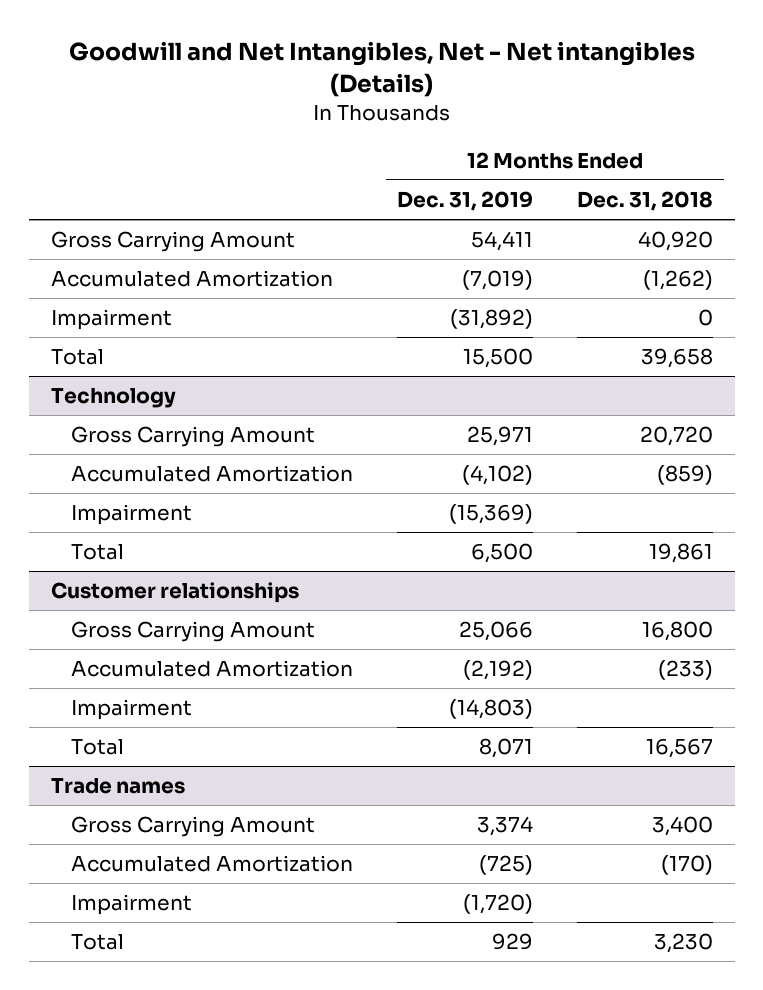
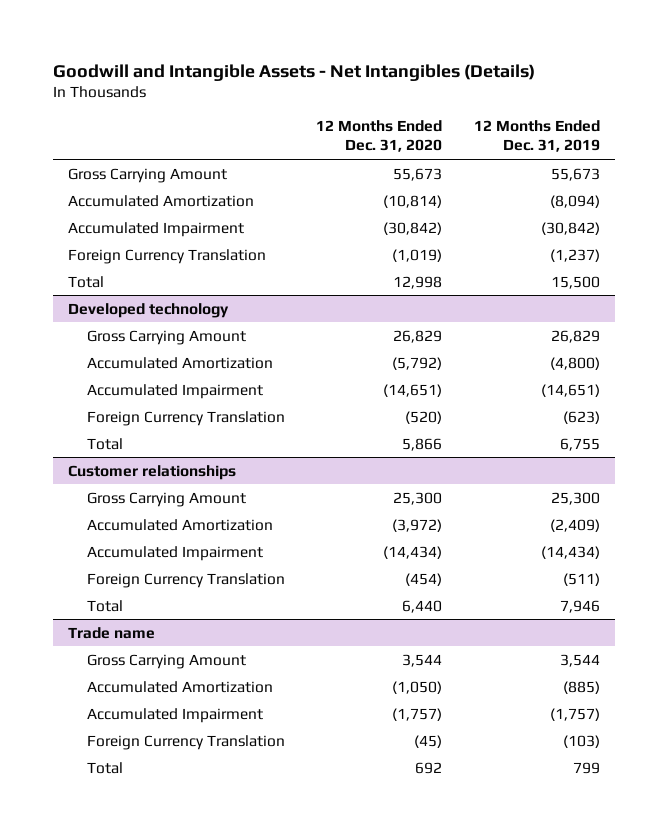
[68,41,695,98] Goodwill and Net Intangibles, Net - Net intangibles (Details) -> [52,63,535,81] Goodwill and Intangible Assets - Net Intangibles (Details)
[576,191,713,212] Dec. 31, 2018 -> none
none -> [316,120,443,153] 12 Months Ended Dec. 31, 2020
[470,231,533,252] 54,411 -> [550,167,600,181] 55,673
[461,270,533,291] (7,019) -> [549,194,600,208] (8,094)
[50,309,172,331] Impairment -> [68,221,245,237] Accumulated Impairment
[449,309,533,330] (31,892) -> [540,221,600,235] (30,842)
none -> [68,248,267,264] Foreign Currency Translation
[50,388,176,409] Technology -> [68,302,230,318] Developed technology
[466,426,533,447] 25,971 -> [550,329,600,343] 26,829
[461,465,533,486] (4,102) -> [549,356,600,370] (4,800)
[70,504,192,526] Impairment -> [86,383,263,399] Accumulated Impairment
[448,504,533,525] (15,369) -> [540,383,600,397] (14,651)
none -> [86,410,285,426] Foreign Currency Translation
[470,543,533,564] 6,500 -> [559,437,600,451] 6,755
[458,621,533,642] 25,066 -> [550,491,600,505] 25,300
[462,660,533,681] (2,192) -> [549,518,600,532] (2,409)
[70,699,192,721] Impairment -> [86,545,263,561] Accumulated Impairment
[448,699,533,720] (14,803) -> [540,545,600,559] (14,434)
none -> [86,572,285,588] Foreign Currency Translation
[478,738,533,759] 8,071 -> [559,599,600,613] 7,946
[50,778,185,795] Trade names -> [68,626,156,639] Trade name
[476,816,533,837] 3,374 -> [559,653,600,667] 3,544
[478,855,533,876] (725) -> [562,680,600,694] (885)
[70,894,192,916] Impairment -> [86,707,263,723] Accumulated Impairment
[462,894,533,915] (1,720) -> [549,707,600,721] (1,757)
none -> [86,734,285,750] Foreign Currency Translation
[491,933,533,951] 929 -> [572,761,600,774] 799

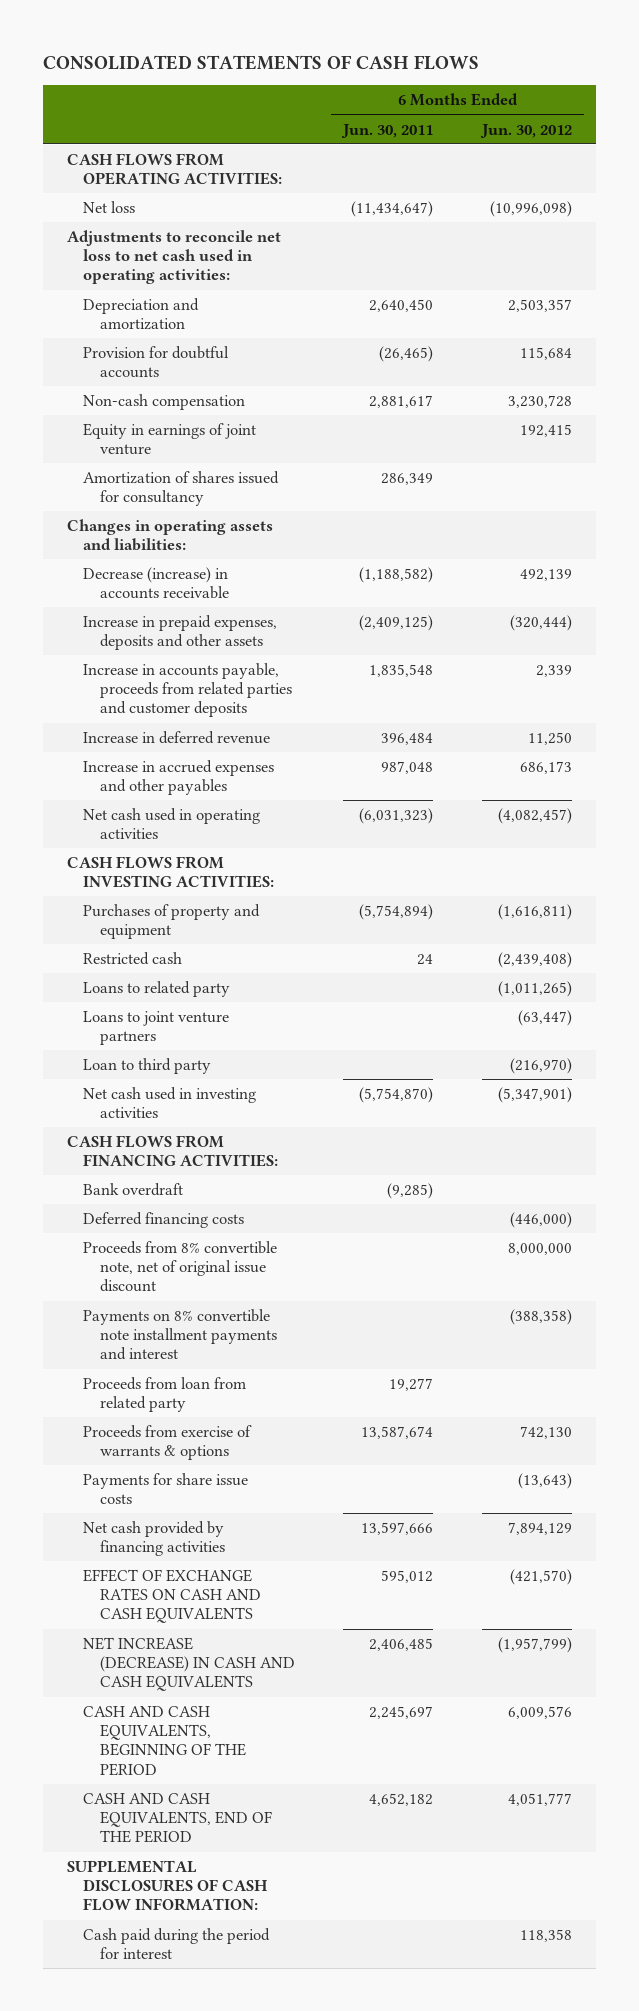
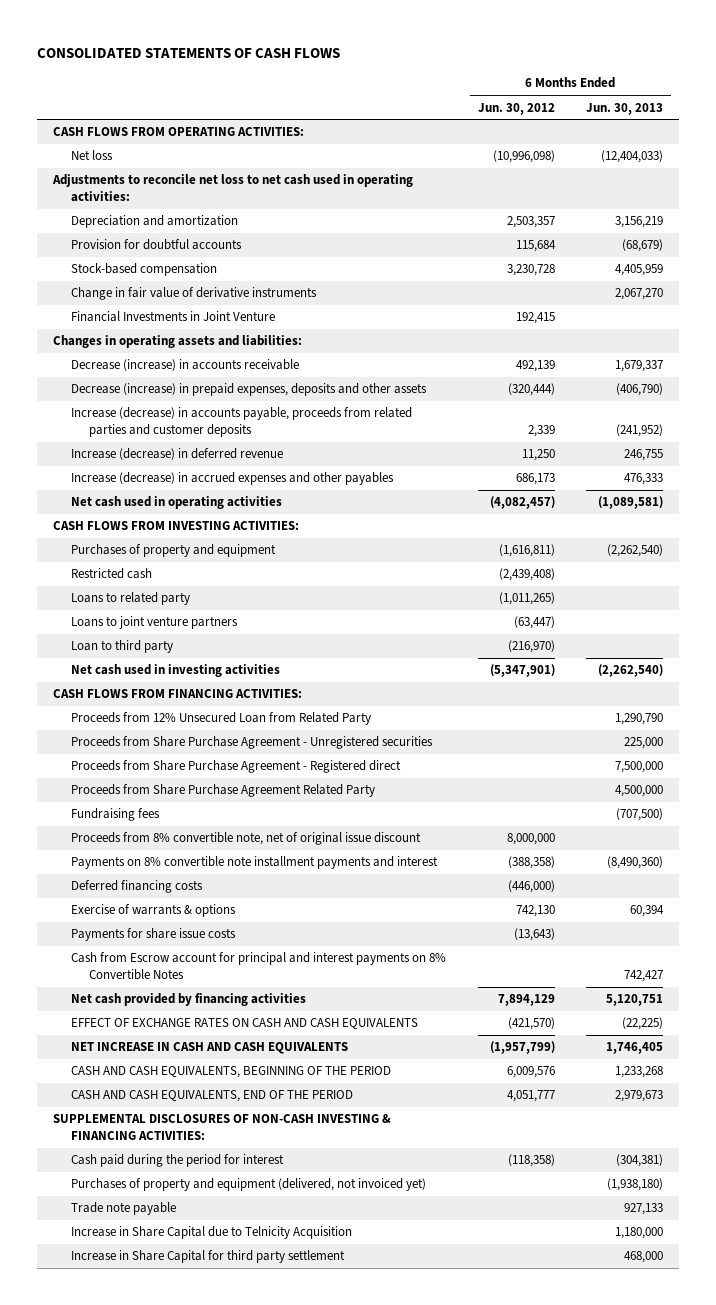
[341,123,434,138] Jun. 30, 2011 -> none
none -> [586,102,664,115] Jun. 30, 2013
[83,471,280,507] Amortization of shares issued for consultancy -> none
[83,394,246,411] Non-cash compensation -> [70,263,217,277] Stock-based compensation
none -> [70,287,317,301] Change in fair value of derivative instruments
[83,423,257,456] Equity in earnings of joint venture -> [70,311,275,323] Financial Investments in Joint Venture
[83,615,278,651] Increase in prepaid expenses, deposits and other assets -> [70,383,427,397] Decrease (increase) in prepaid expenses, deposits and other assets
[83,663,292,718] Increase in accounts payable, proceeds from related parties and customer deposits -> [70,407,412,438] Increase (decrease) in accounts payable, proceeds from related parties and customer deposits
[83,731,271,745] Increase in deferred revenue -> [70,448,283,461] Increase (decrease) in deferred revenue
[83,760,275,796] Increase in accrued expenses and other payables -> [70,472,394,486] Increase (decrease) in accrued expenses and other payables
[83,1183,184,1197] Bank overdraft -> none
none -> [70,712,371,726] Proceeds from 12% Unsecured Loan from Related Party
none -> [70,736,433,750] Proceeds from Share Purchase Agreement - Unregistered securities
none -> [70,760,401,774] Proceeds from Share Purchase Agreement - Registered direct
none -> [70,784,375,798] Proceeds from Share Purchase Agreement Related Party
none -> [70,808,160,822] Fundraising fees
[83,1377,247,1413] Proceeds from loan from related party -> none
[83,1212,245,1229] Deferred financing costs -> [70,880,203,894] Deferred financing costs
[83,1425,253,1461] Proceeds from exercise of warrants & options -> [70,904,236,918] Exercise of warrants & options
none -> [70,952,446,981] Cash from Escrow account for principal and interest payments on 8% Convertible Notes
[83,1637,295,1692] NET INCREASE (DECREASE) IN CASH AND CASH EQUIVALENTS -> [70,1042,348,1055] NET INCREASE IN CASH AND CASH EQUIVALENTS
[67,1860,269,1912] SUPPLEMENTAL DISCLOSURES OF CASH FLOW INFORMATION: -> none
none -> [52,1114,391,1141] SUPPLEMENTAL DISCLOSURES OF NON-CASH INVESTING & FINANCING ACTIVITIES:
[519,1929,572,1943] 118,358 -> [507,1154,555,1168] (118,358)
none -> [70,1178,426,1192] Purchases of property and equipment (delivered, not invoiced yet)
none -> [70,1202,176,1216] Trade note payable
none -> [70,1226,352,1240] Increase in Share Capital due to Telnicity Acquisition
none -> [70,1250,345,1264] Increase in Share Capital for third party settlement

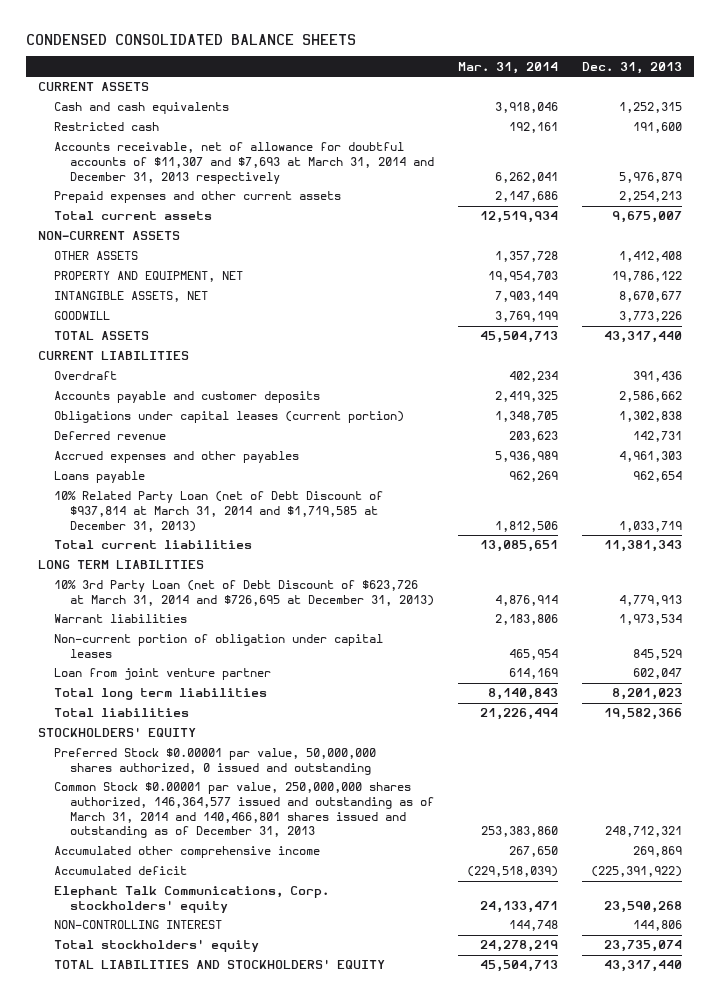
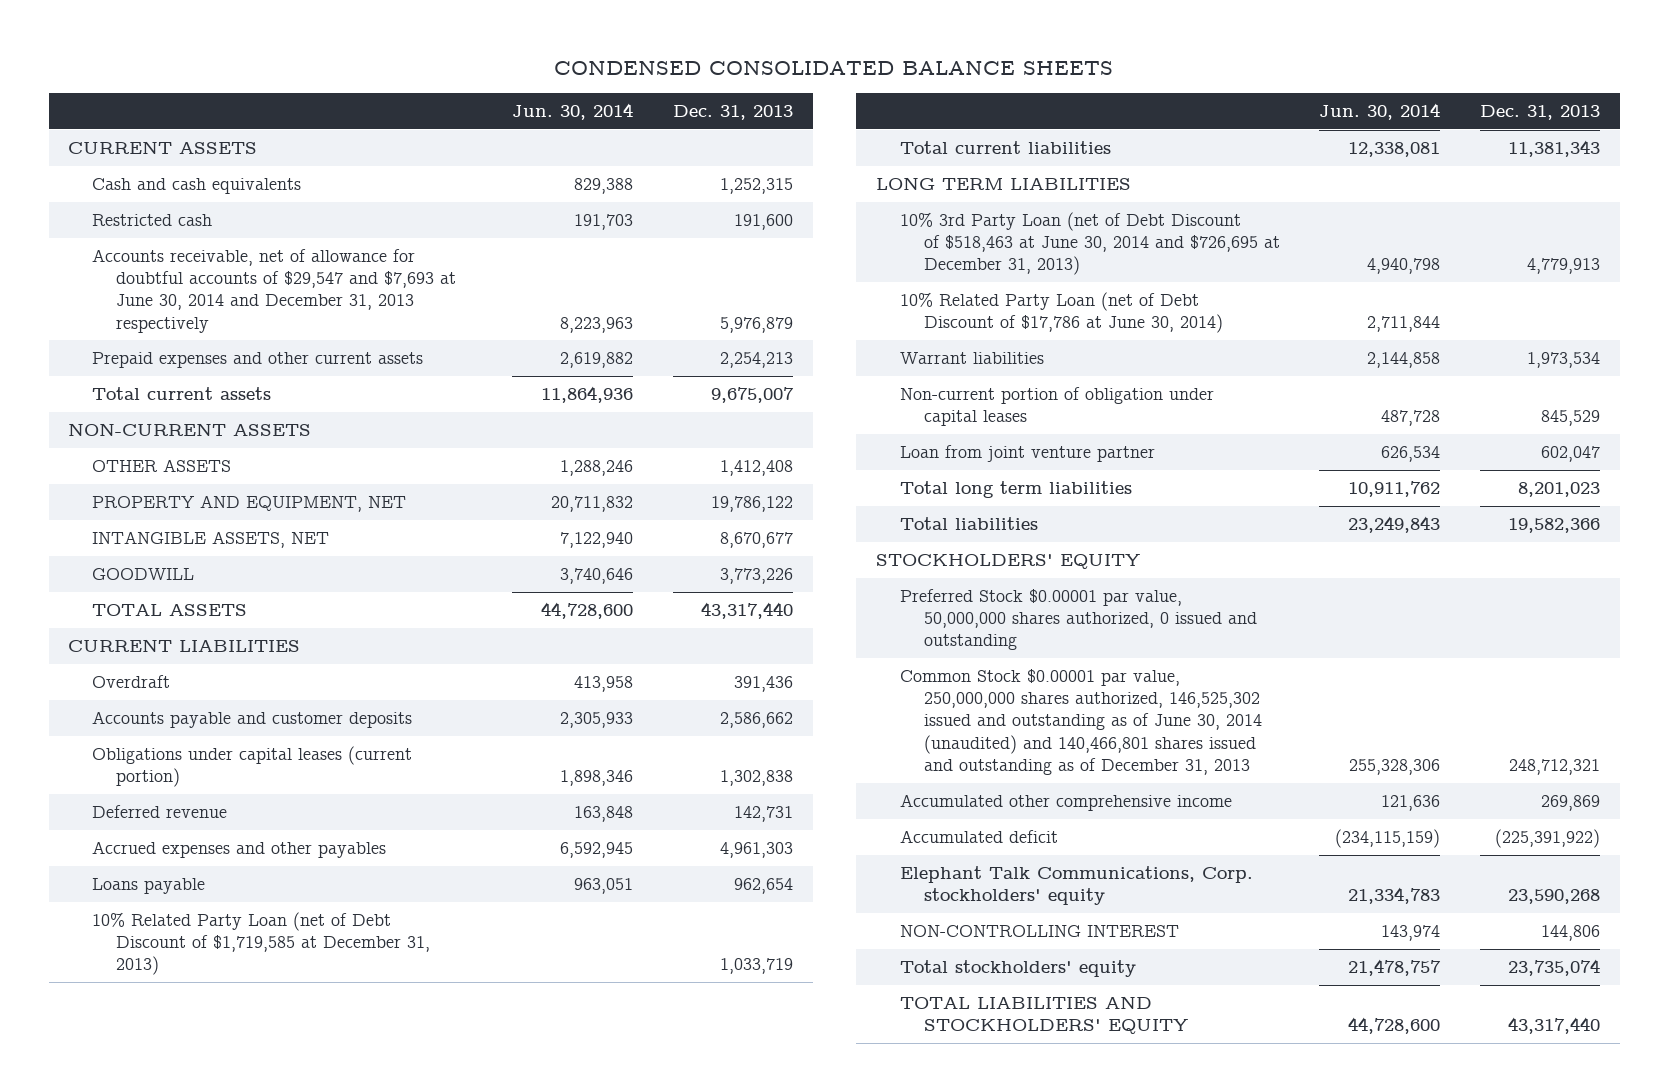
[457,61,558,74] Mar. 31, 2014 -> none
none -> [512,102,634,120] Jun. 30, 2014
[54,142,434,184] Accounts receivable, net of allowance for doubtful accounts of $11,307 and $7,693 at March 31, 2014 and December 31, 2013 respectively -> [92,248,457,333] Accounts receivable, net of allowance for doubtful accounts of $29,547 and $7,693 at June 30, 2014 and December 31, 2013 respectively
[54,491,384,532] 10% Related Party Loan (net of Debt Discount of $937,814 at March 31, 2014 and $1,719,585 at December 31, 2013) -> [92,911,431,976] 10% Related Party Loan (net of Debt Discount of $1,719,585 at December 31, 2013)
[54,580,434,606] 10% 3rd Party Loan (net of Debt Discount of $623,726 at March 31, 2014 and $726,695 at December 31, 2013) -> [899,211,1280,276] 10% 3rd Party Loan (net of Debt Discount of $518,463 at June 30, 2014 and $726,695 at December 31, 2013)
none -> [899,291,1223,334] 10% Related Party Loan (net of Debt Discount of $17,786 at June 30, 2014)
[54,782,434,839] Common Stock $0.00001 par value, 250,000,000 shares authorized, 146,364,577 issued and outstanding as of March 31, 2014 and 140,466,801 shares issued and outstanding as of December 31, 2013 -> [899,668,1262,775] Common Stock $0.00001 par value, 250,000,000 shares authorized, 146,525,302 issued and outstanding as of June 30, 2014 (unaudited) and 140,466,801 shares issued and outstanding as of December 31, 2013

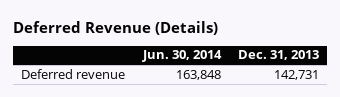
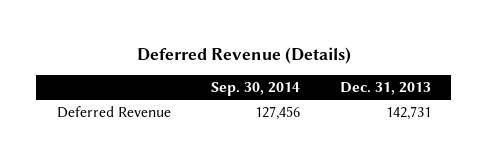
[141,50,222,63] Jun. 30, 2014 -> none
none -> [210,82,300,97] Sep. 30, 2014
[21,68,126,79] Deferred revenue -> [56,105,171,118] Deferred Revenue

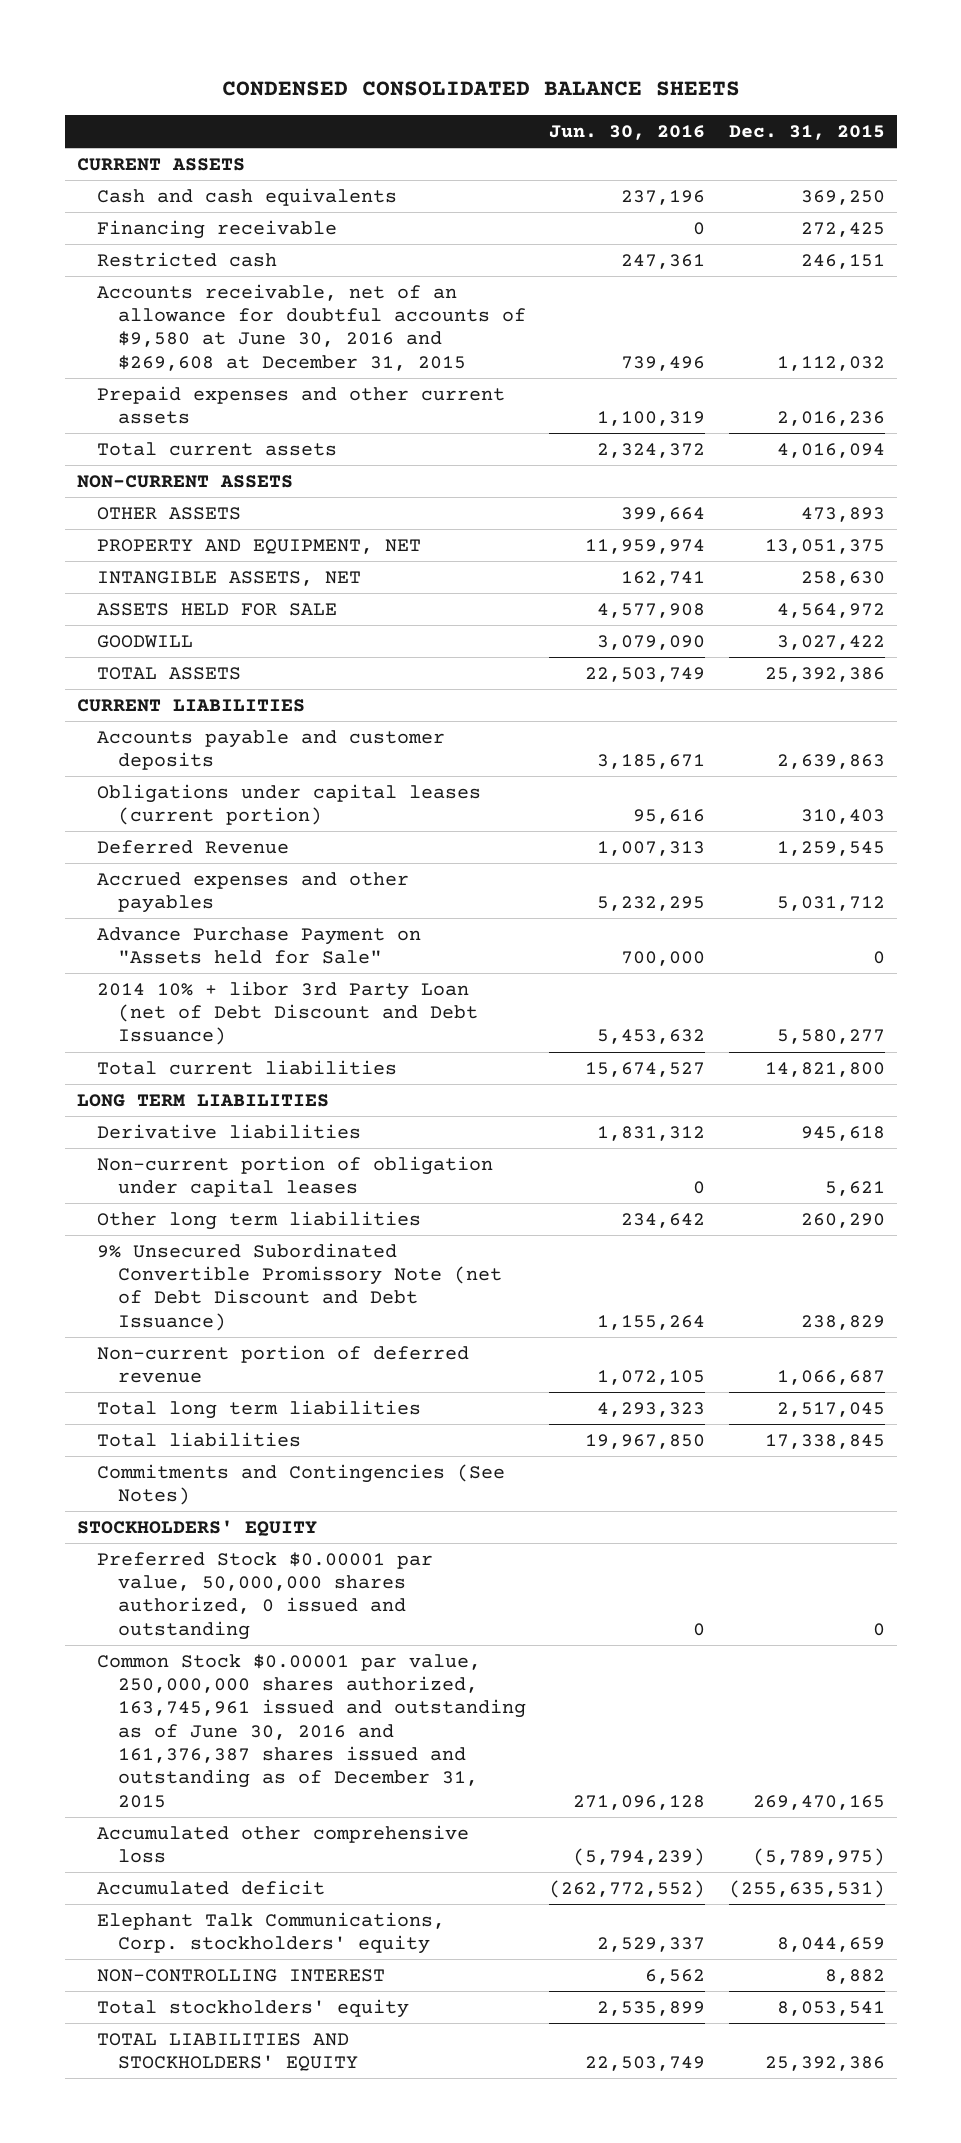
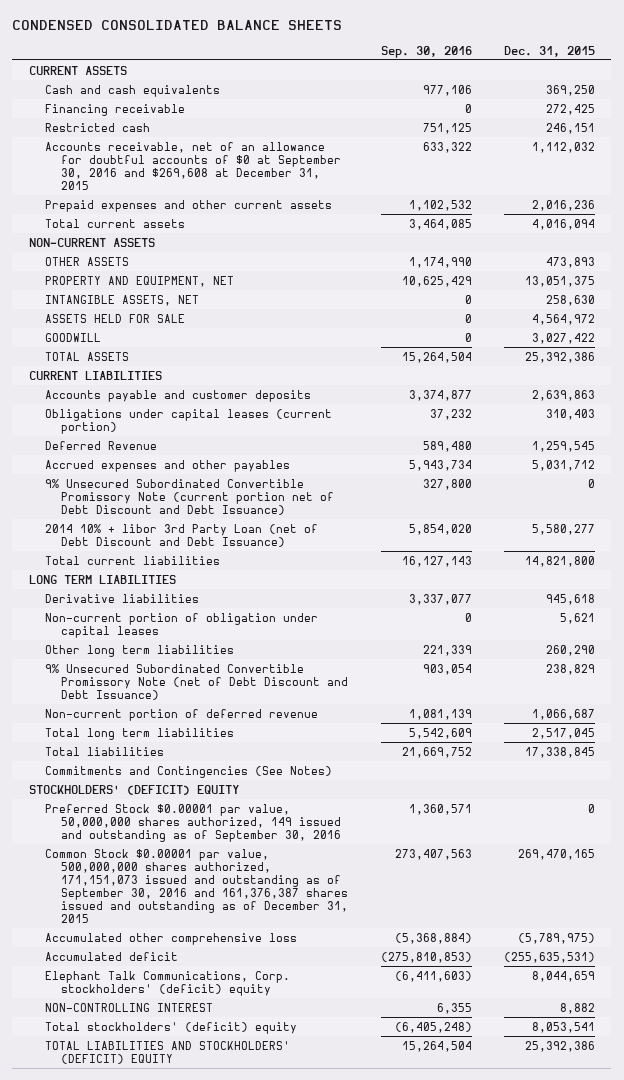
[549,125,706,141] Jun. 30, 2016 -> none
none -> [380,45,472,58] Sep. 30, 2016
[97,283,526,371] Accounts receivable, net of an allowance for doubtful accounts of $9,580 at June 30, 2016 and $269,608 at December 31, 2015 -> [44,141,342,191] Accounts receivable, net of an allowance for doubtful accounts of $0 at September 30, 2016 and $269,608 at December 31, 2015
[97,926,422,965] Advance Purchase Payment on "Assets held for Sale" -> none
none -> [44,478,335,515] 9% Unsecured Subordinated Convertible Promissory Note (current portion net of Debt Discount and Debt Issuance)
[76,1519,317,1536] STOCKHOLDERS' EQUITY -> [28,784,239,795] STOCKHOLDERS' (DEFICIT) EQUITY
[97,1551,434,1640] Preferred Stock $0.00001 par value, 50,000,000 shares authorized, 0 issued and outstanding -> [44,803,342,842] Preferred Stock $0.00001 par value, 50,000,000 shares authorized, 149 issued and outstanding as of September 30, 2016
[97,1653,526,1808] Common Stock $0.00001 par value, 250,000,000 shares authorized, 163,745,961 issued and outstanding as of June 30, 2016 and 161,376,387 shares issued and outstanding as of December 31, 2015 -> [44,848,349,924] Common Stock $0.00001 par value, 500,000,000 shares authorized, 171,151,073 issued and outstanding as of September 30, 2016 and 161,376,387 shares issued and outstanding as of December 31, 2015
[97,1911,446,1955] Elephant Talk Communications, Corp. stockholders' equity -> [44,970,290,996] Elephant Talk Communications, Corp. stockholders' (deficit) equity
[97,1998,410,2018] Total stockholders' equity -> [44,1021,297,1034] Total stockholders' (deficit) equity
[97,2032,358,2072] TOTAL LIABILITIES AND STOCKHOLDERS' EQUITY -> [44,1040,290,1064] TOTAL LIABILITIES AND STOCKHOLDERS' (DEFICIT) EQUITY

